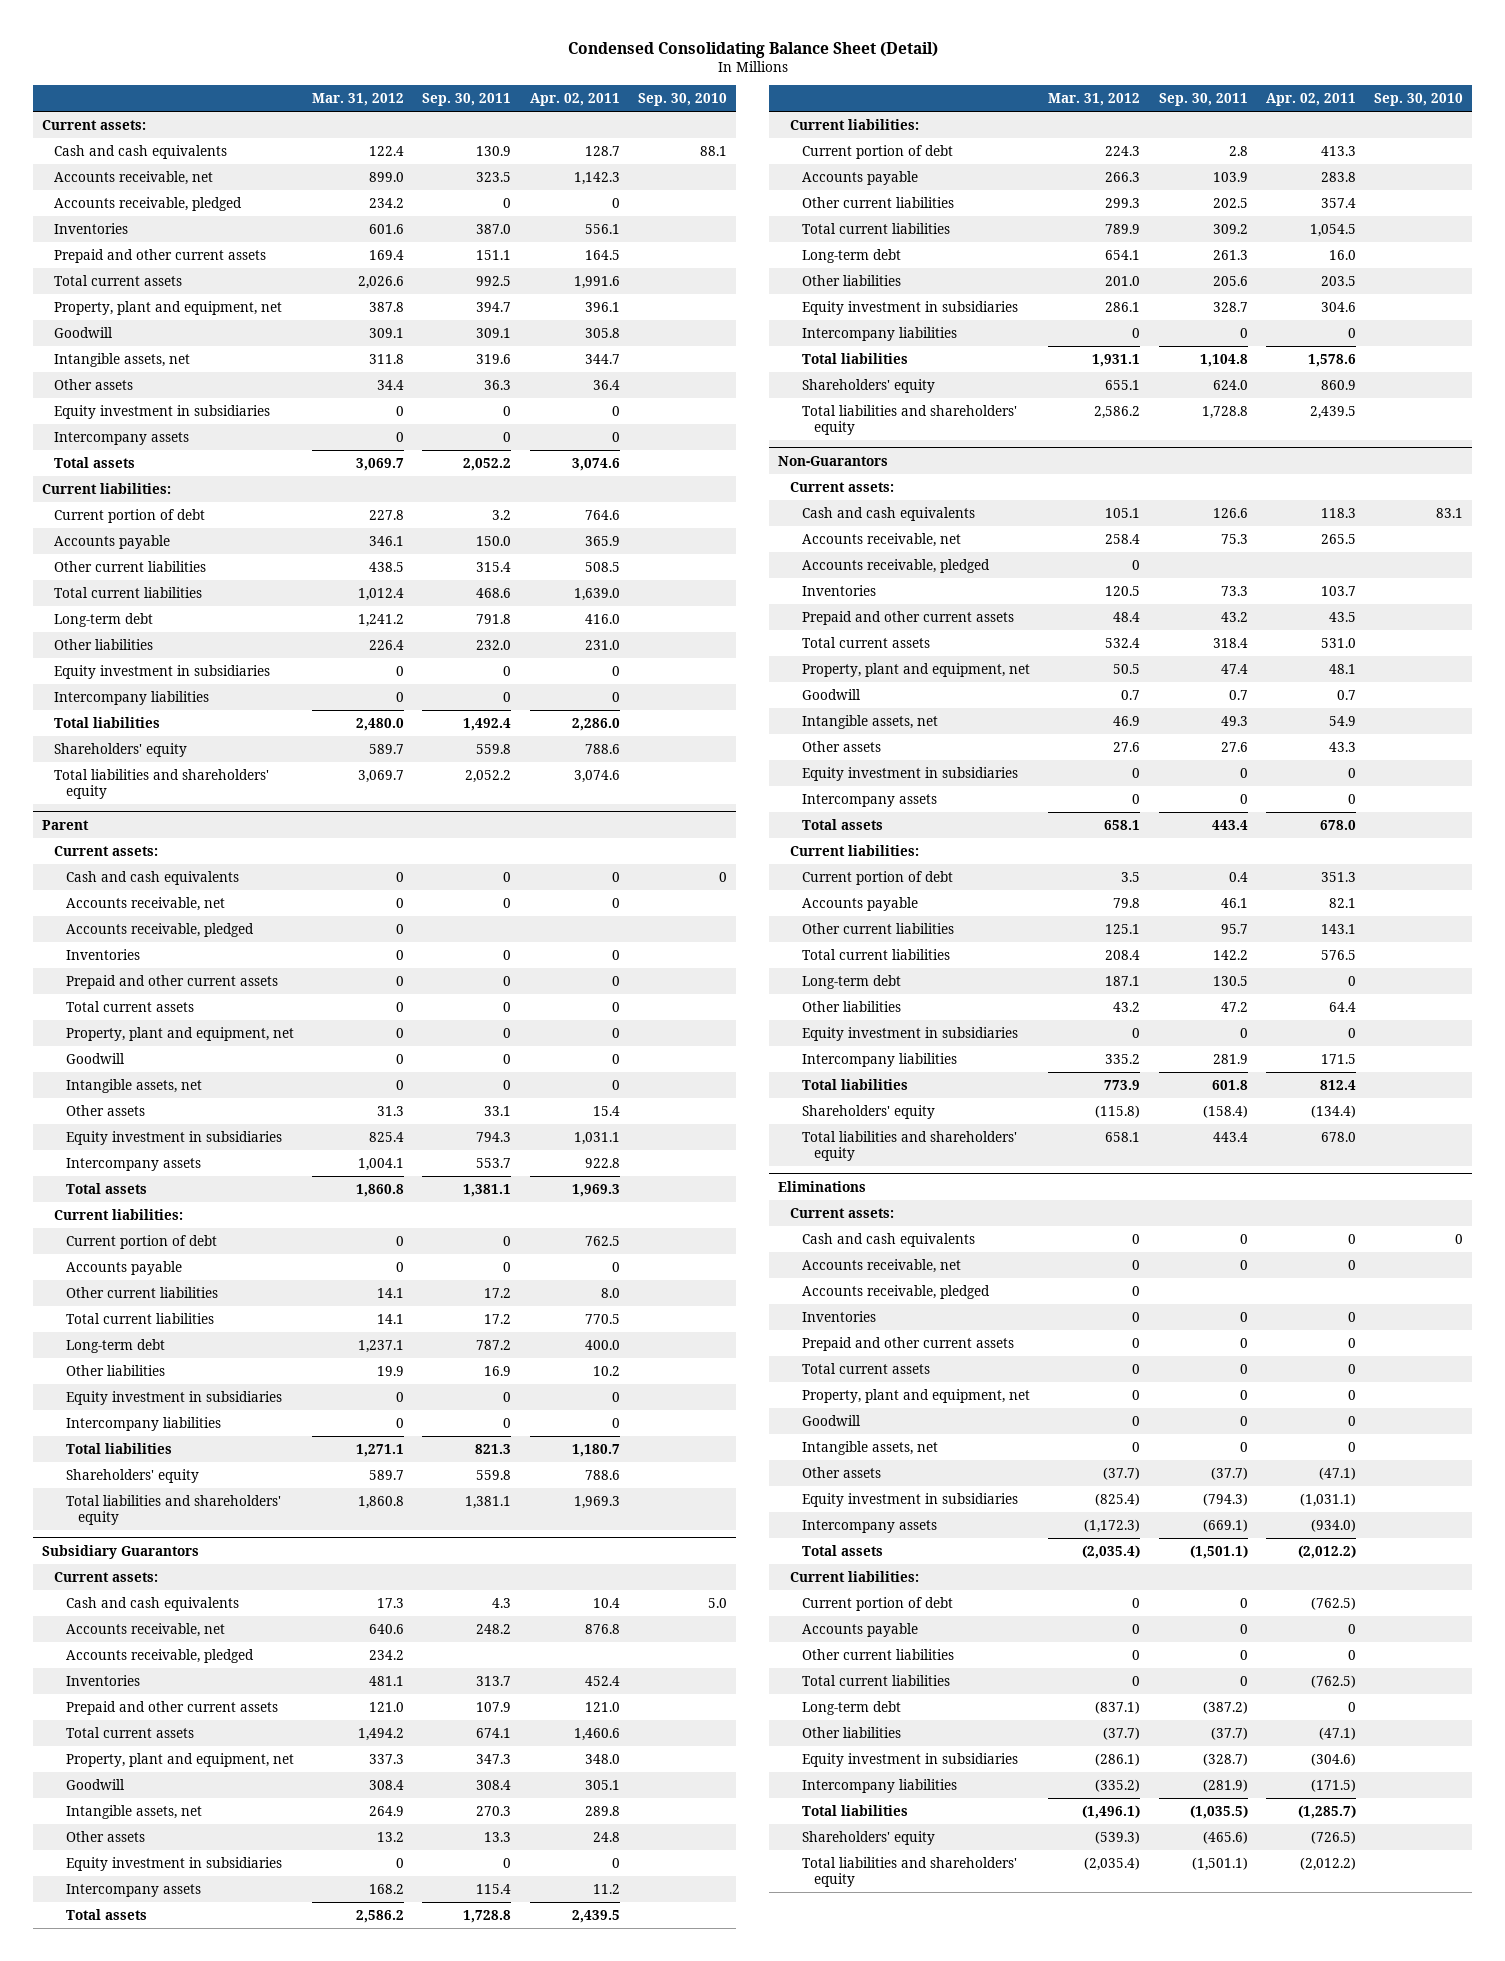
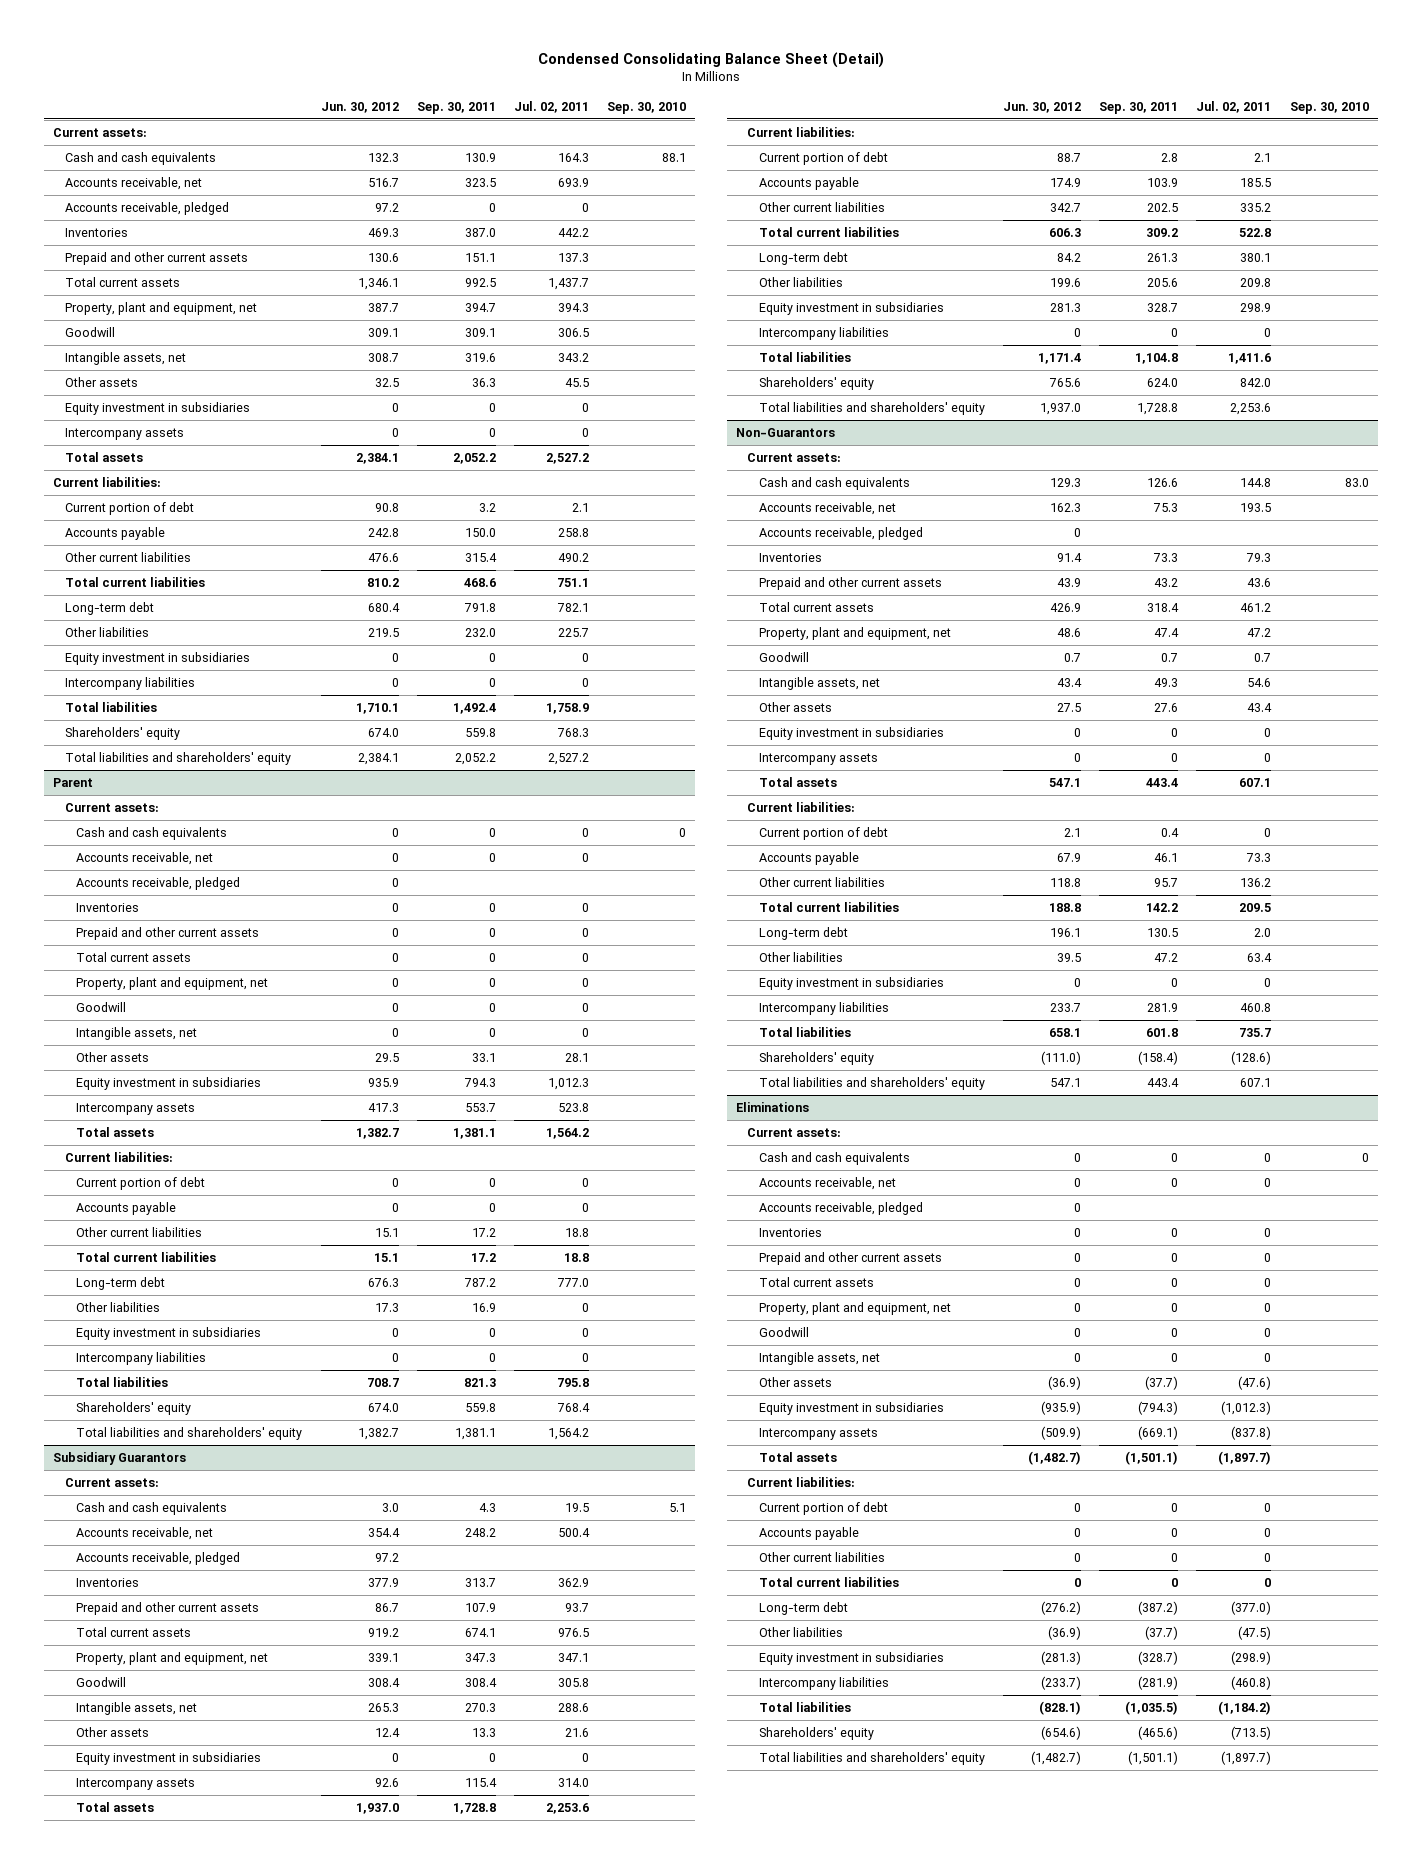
[312,92,405,106] Mar. 31, 2012 -> none
[529,92,620,106] Apr. 02, 2011 -> none
none -> [320,101,399,113] Jun. 30, 2012
none -> [513,100,589,113] Jul. 02, 2011
[707,1597,727,1608] 5.0 -> [668,1503,686,1513] 5.1
[1435,507,1463,518] 83.1 -> [1344,478,1369,488] 83.0

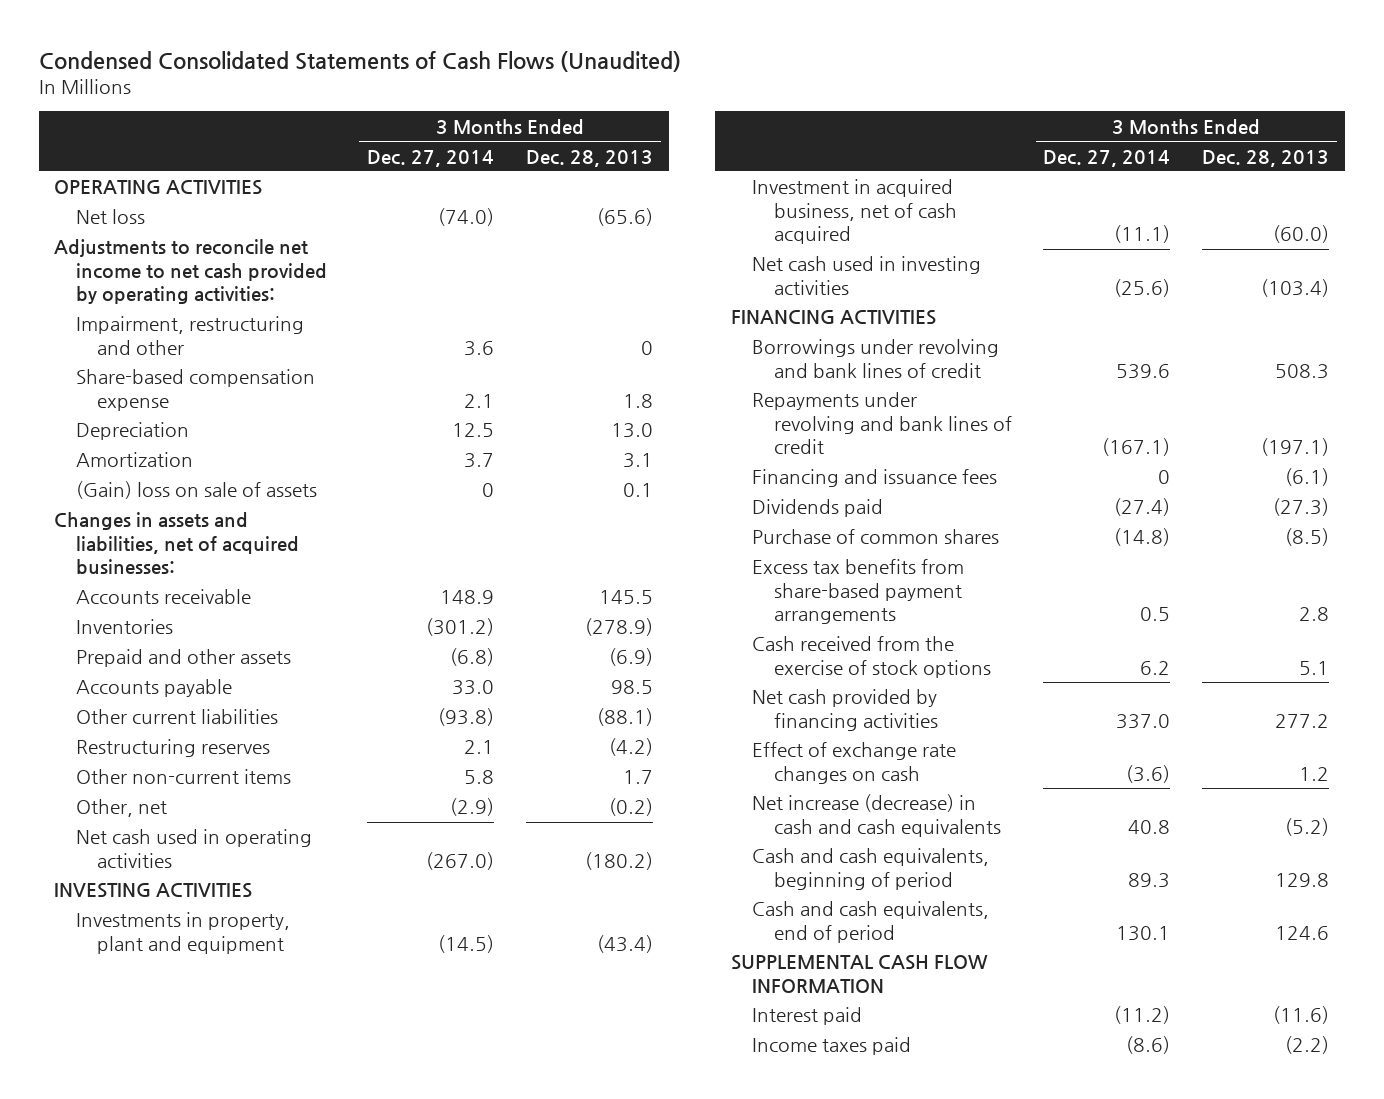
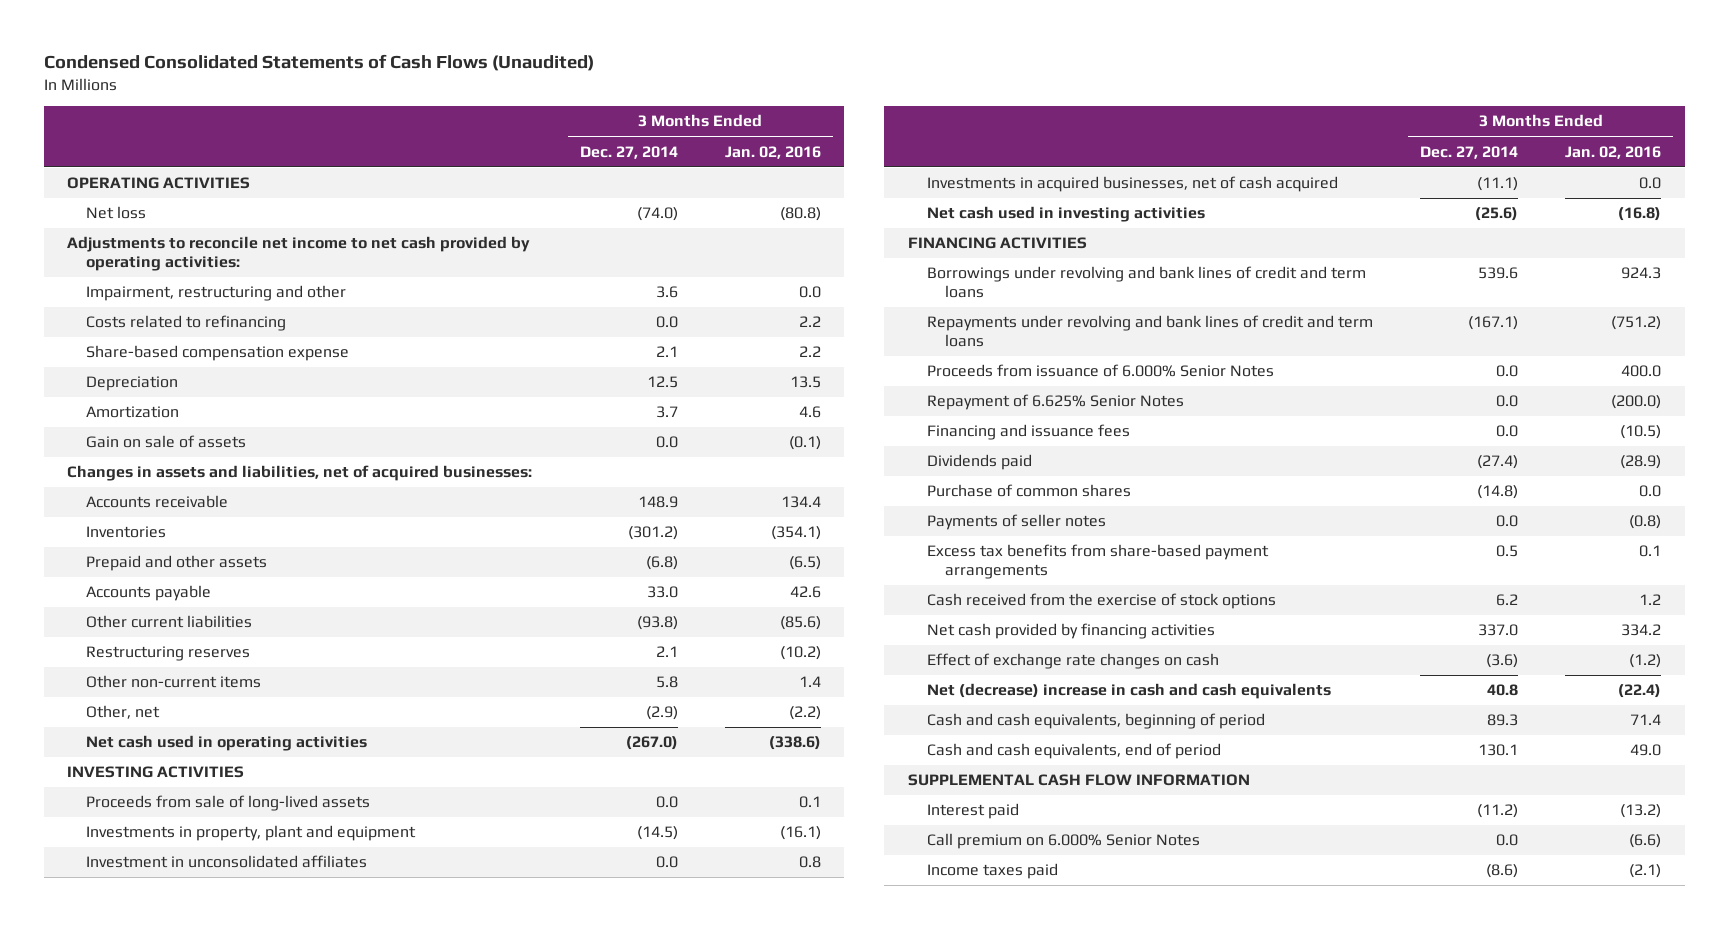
[525,149,653,167] Dec. 28, 2013 -> none
none -> [724,145,821,159] Jan. 02, 2016
none -> [85,315,286,332] Costs related to refinancing
[75,481,317,500] (Gain) loss on sale of assets -> [85,435,246,449] Gain on sale of assets
[481,483,494,498] 0 -> [655,436,678,449] 0.0
none -> [85,795,370,812] Proceeds from sale of long-lived assets
none -> [85,855,367,869] Investment in unconsolidated affiliates
[752,179,957,245] Investment in acquired business, net of cash acquired -> [926,176,1338,193] Investments in acquired businesses, net of cash acquired
[752,339,1000,378] Borrowings under revolving and bank lines of credit -> [926,266,1366,299] Borrowings under revolving and bank lines of credit and term loans
[752,392,1012,455] Repayments under revolving and bank lines of credit -> [926,315,1373,348] Repayments under revolving and bank lines of credit and term loans
none -> [926,364,1274,378] Proceeds from issuance of 6.000% Senior Notes
none -> [926,394,1184,411] Repayment of 6.625% Senior Notes
[1158,470,1171,485] 0 -> [1496,425,1519,438] 0.0
none -> [926,514,1106,531] Payments of seller notes
[752,794,1001,837] Net increase (decrease) in cash and cash equivalents -> [926,683,1331,700] Net (decrease) increase in cash and cash equivalents
none -> [926,833,1200,850] Call premium on 6.000% Senior Notes

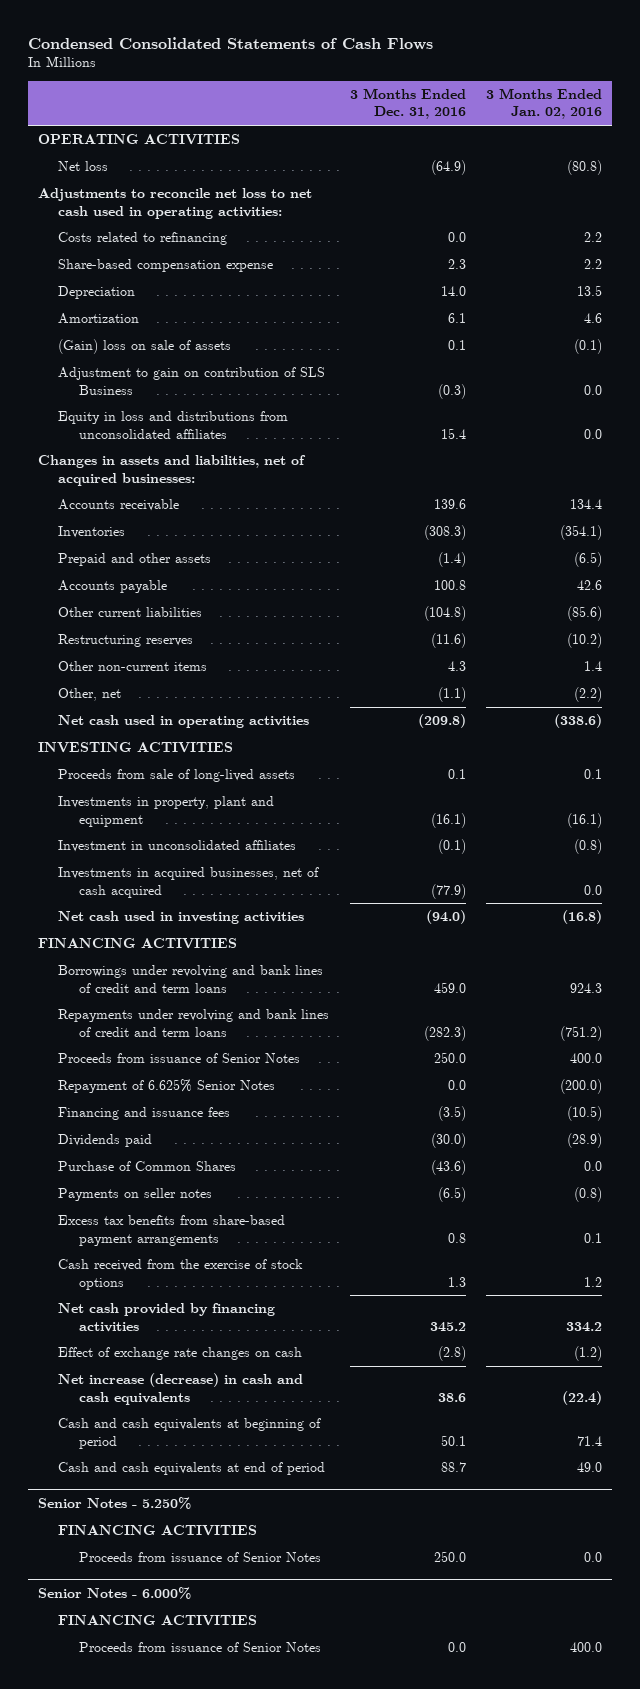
[43,54,594,72] Condensed Consolidated Statements of Cash Flows (Unaudited) -> [27,36,433,50] Condensed Consolidated Statements of Cash Flows
[579,145,678,159] Dec. 27, 2014 -> none
none -> [349,87,466,120] 3 Months Ended Dec. 31, 2016
[85,285,346,302] Impairment, restructuring and other -> none
[67,236,531,272] Adjustments to reconcile net income to net cash provided by operating activities: -> [38,188,313,219] Adjustments to reconcile net loss to net cash used in operating activities:
[85,435,246,449] Gain on sale of assets -> [58,339,232,355] (Gain) loss on sale of assets
none -> [58,367,326,395] Adjustment to gain on contribution of SLS Business
none -> [58,411,289,439] Equity in loss and distributions from unconsolidated affiliates
[798,856,821,869] 0.8 -> [574,839,603,855] (0.8)
[926,364,1274,378] Proceeds from issuance of 6.000% Senior Notes -> [58,1053,301,1064] Proceeds from issuance of Senior Notes
[926,484,1131,498] Purchase of common shares -> [58,1161,237,1172] Purchase of Common Shares
[926,514,1106,531] Payments of seller notes -> [58,1188,213,1202] Payments on seller notes
[907,774,1250,787] SUPPLEMENTAL CASH FLOW INFORMATION -> none
[926,803,1019,820] Interest paid -> none
[926,833,1200,850] Call premium on 6.000% Senior Notes -> none
[926,863,1058,880] Income taxes paid -> none
[926,683,1331,700] Net (decrease) increase in cash and cash equivalents -> [58,1373,304,1405] Net increase (decrease) in cash and cash equivalents
[926,713,1265,730] Cash and cash equivalents, beginning of period -> [58,1418,322,1449] Cash and cash equivalents at beginning of period
[926,743,1221,760] Cash and cash equivalents, end of period -> [58,1462,326,1476] Cash and cash equivalents at end of period
none -> [38,1496,192,1509] Senior Notes - 5.250%
none -> [58,1525,258,1537] FINANCING ACTIVITIES
none -> [78,1552,321,1563] Proceeds from issuance of Senior Notes
none -> [38,1586,192,1599] Senior Notes - 6.000%
none -> [58,1615,258,1627] FINANCING ACTIVITIES
none -> [78,1642,321,1653] Proceeds from issuance of Senior Notes

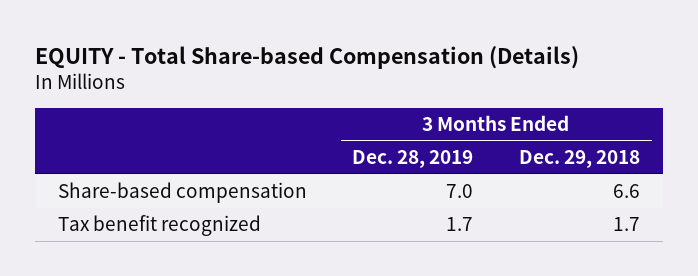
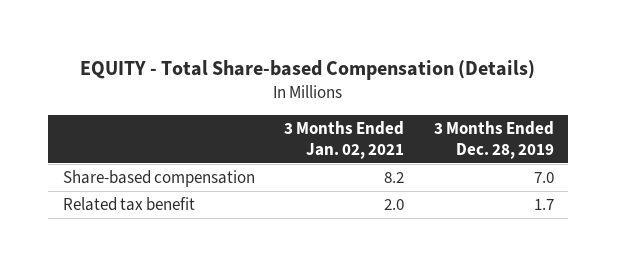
[519,150,641,169] Dec. 29, 2018 -> none
none -> [284,121,405,160] 3 Months Ended Jan. 02, 2021
[57,215,261,237] Tax benefit recognized -> [62,196,195,211] Related tax benefit

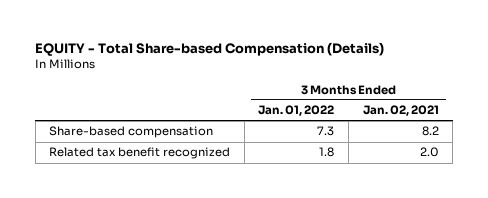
[433,121,554,160] 3 Months Ended Dec. 28, 2019 -> none
none -> [258,105,335,117] Jan. 01, 2022
[62,196,195,211] Related tax benefit -> [49,147,231,160] Related tax benefit recognized

